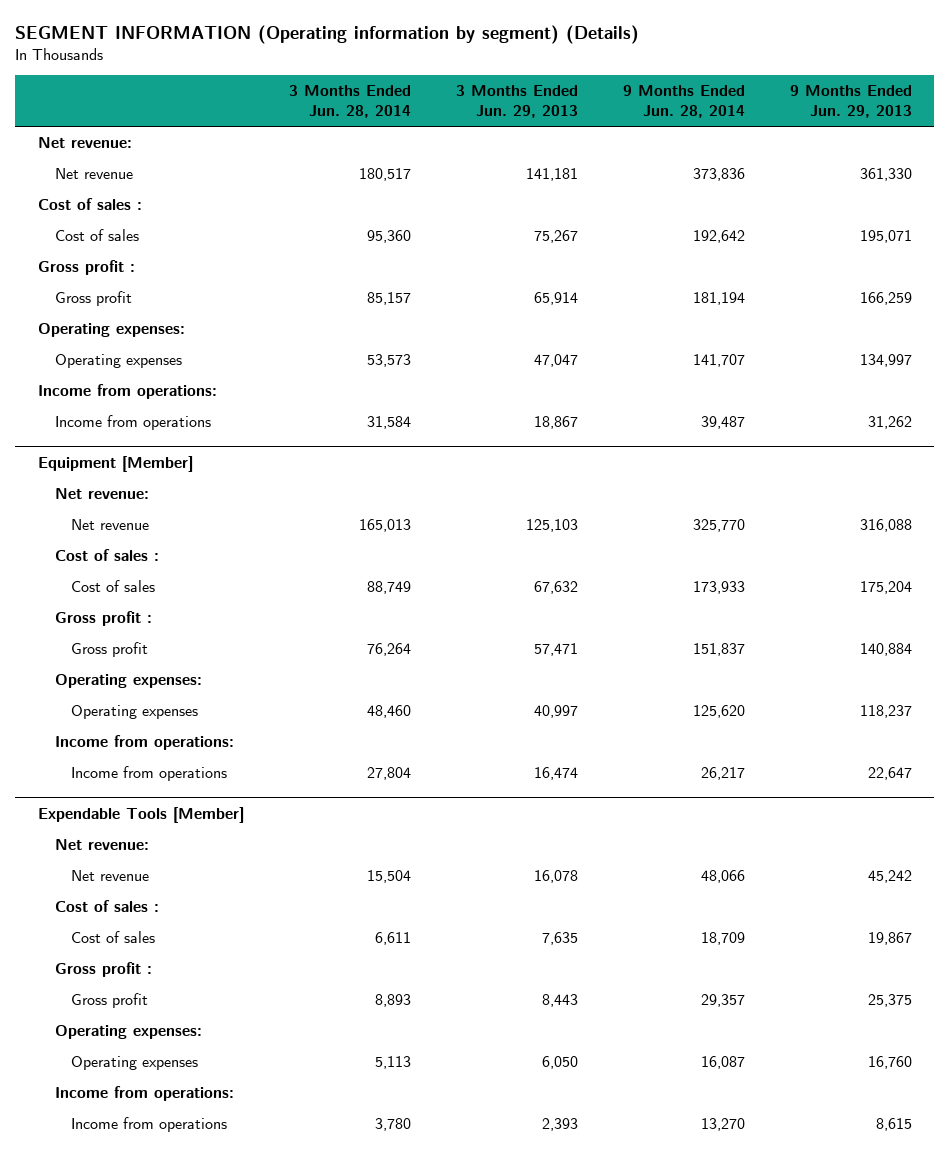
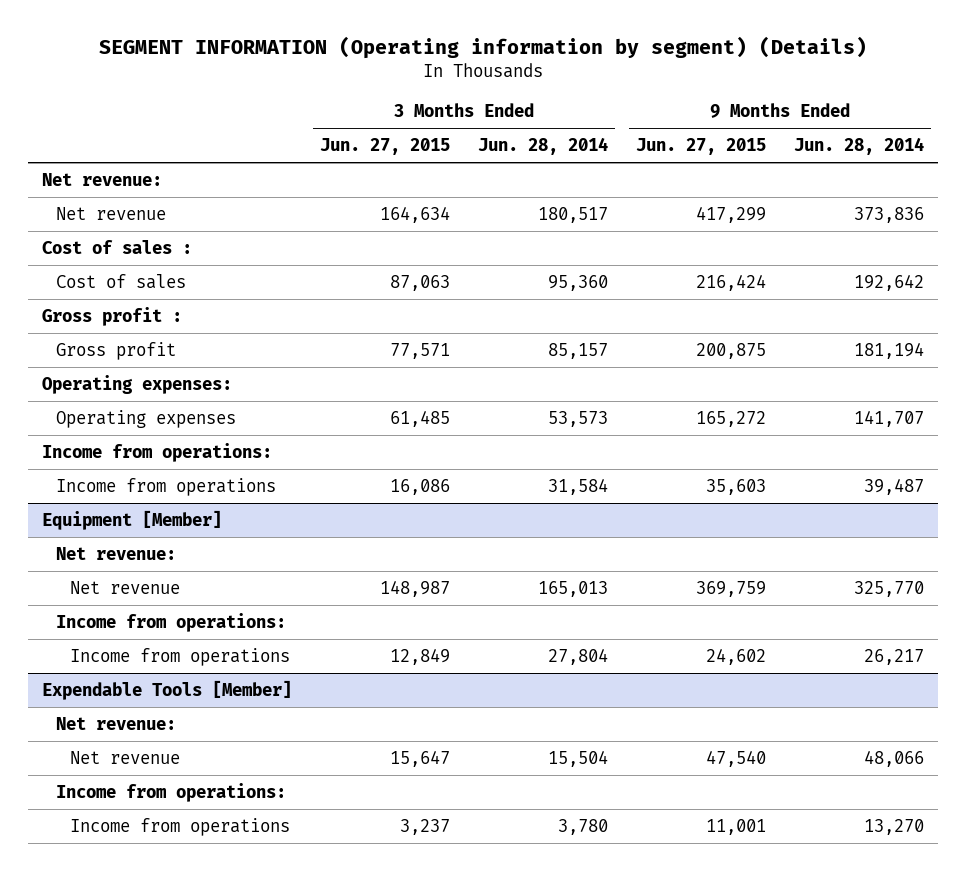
[455,84,578,118] 3 Months Ended Jun. 29, 2013 -> none
[789,84,912,118] 9 Months Ended Jun. 29, 2013 -> none
none -> [319,138,450,156] Jun. 27, 2015
none -> [636,138,767,156] Jun. 27, 2015
[54,548,159,561] Cost of sales : -> none
[71,579,156,592] Cost of sales -> none
[54,610,152,626] Gross profit : -> none
[71,641,149,657] Gross profit -> none
[54,673,202,688] Operating expenses: -> none
[71,704,199,719] Operating expenses -> none
[54,899,159,912] Cost of sales : -> none
[71,930,156,943] Cost of sales -> none
[54,961,152,977] Gross profit : -> none
[71,992,149,1008] Gross profit -> none
[54,1024,202,1039] Operating expenses: -> none
[71,1055,199,1070] Operating expenses -> none

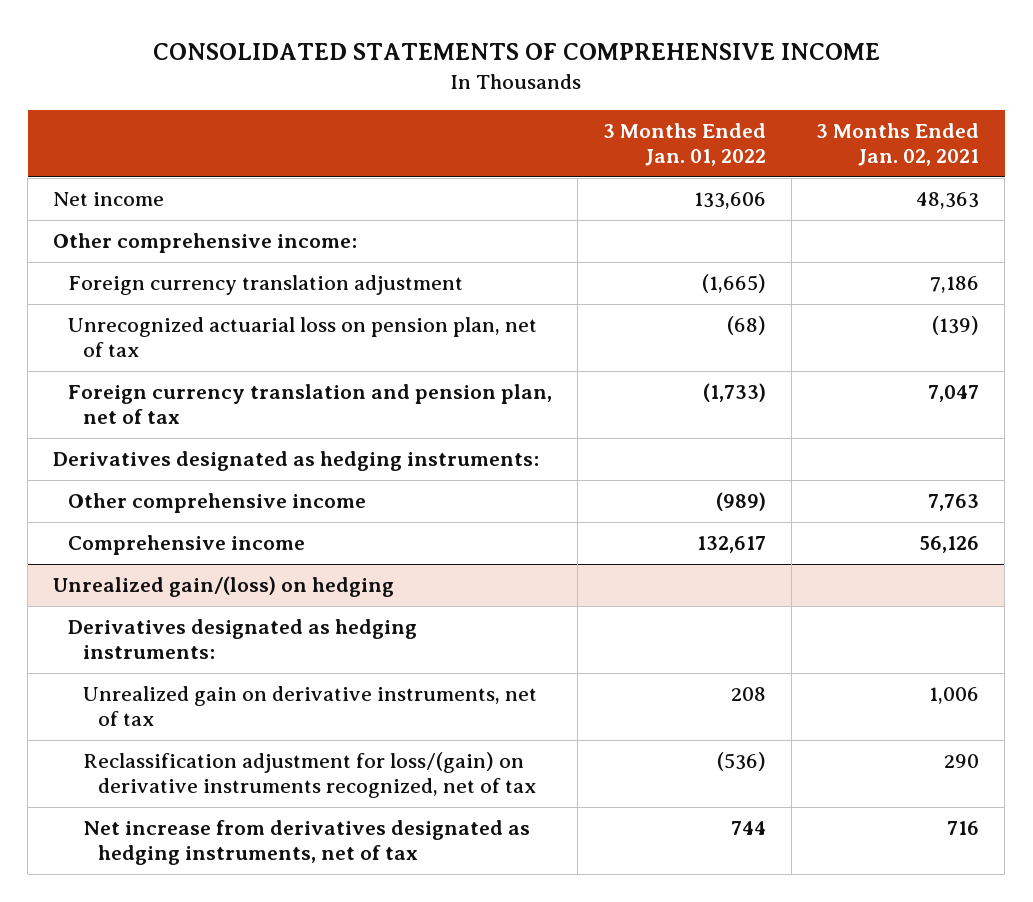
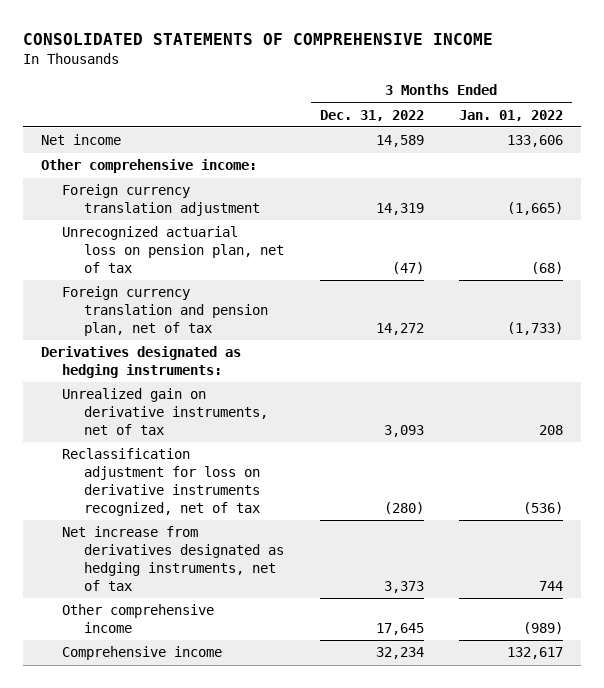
[816,122,980,167] 3 Months Ended Jan. 02, 2021 -> none
none -> [319,109,424,121] Dec. 31, 2022
[53,576,395,598] Unrealized gain/(loss) on hedging -> none
[67,619,417,660] Derivatives designated as hedging instruments: -> none
[82,752,536,799] Reclassification adjustment for loss/(gain) on derivative instruments recognized, net of tax -> [62,448,261,516] Reclassification adjustment for loss on derivative instruments recognized, net of tax
[67,493,366,514] Other comprehensive income -> [62,604,215,634] Other comprehensive income
[67,535,305,556] Comprehensive income -> [62,646,223,661] Comprehensive income

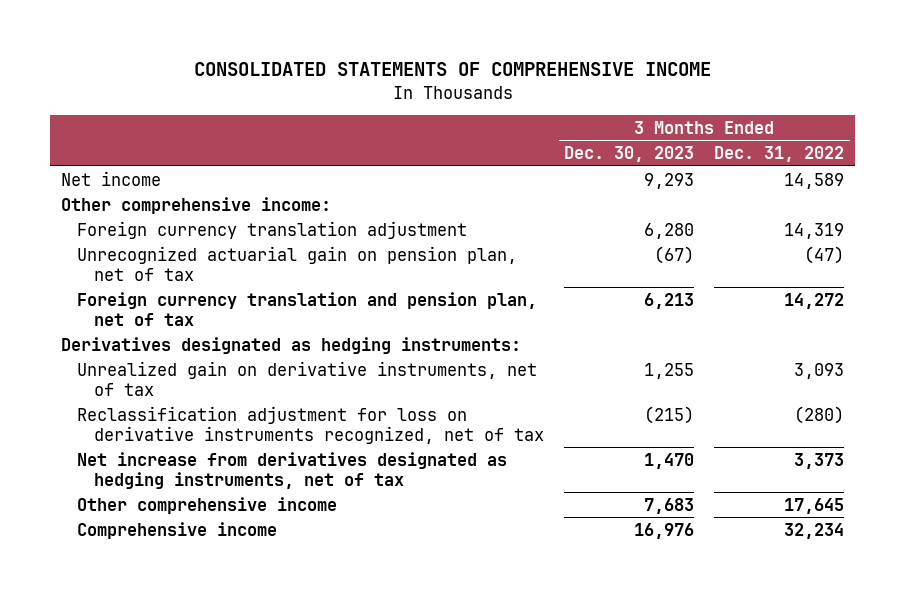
[459,109,564,121] Jan. 01, 2022 -> none
none -> [564,146,695,163] Dec. 30, 2023
[62,226,285,273] Unrecognized actuarial loss on pension plan, net of tax -> [77,245,518,281] Unrecognized actuarial gain on pension plan, net of tax

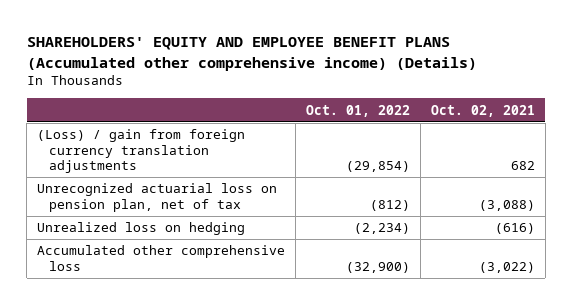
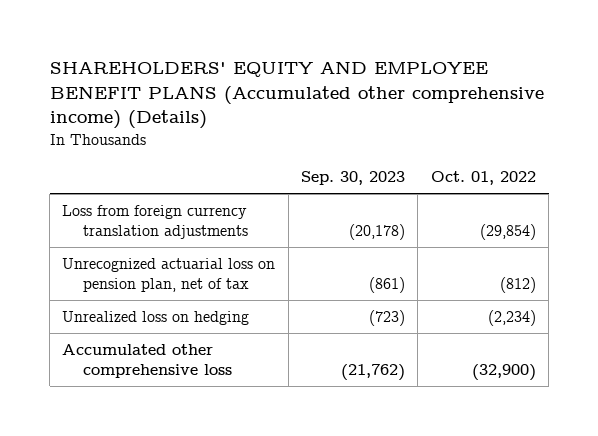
[430,104,535,117] Oct. 02, 2021 -> none
none -> [301,171,406,186] Sep. 30, 2023
[37,129,246,173] (Loss) / gain from foreign currency translation adjustments -> [62,204,248,240] Loss from foreign currency translation adjustments

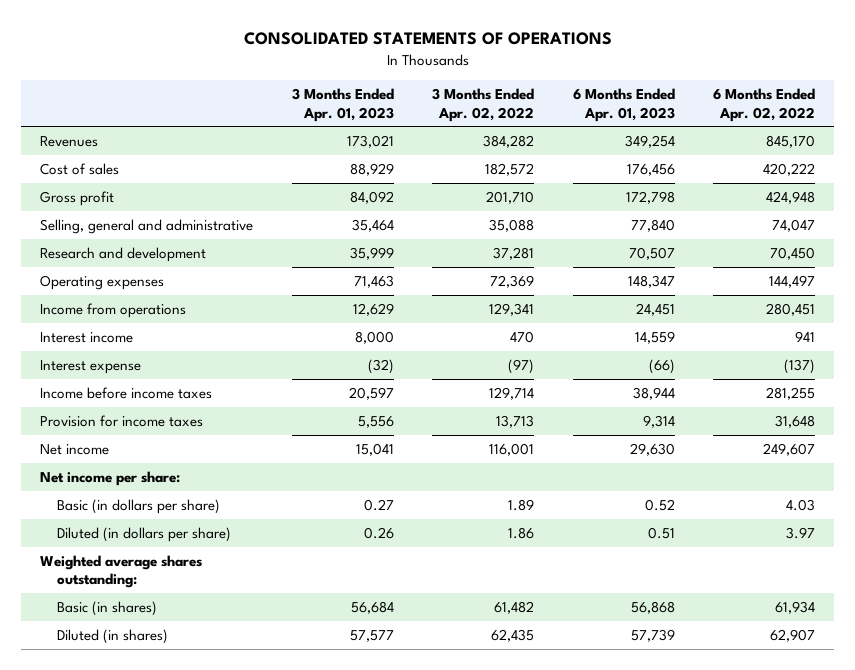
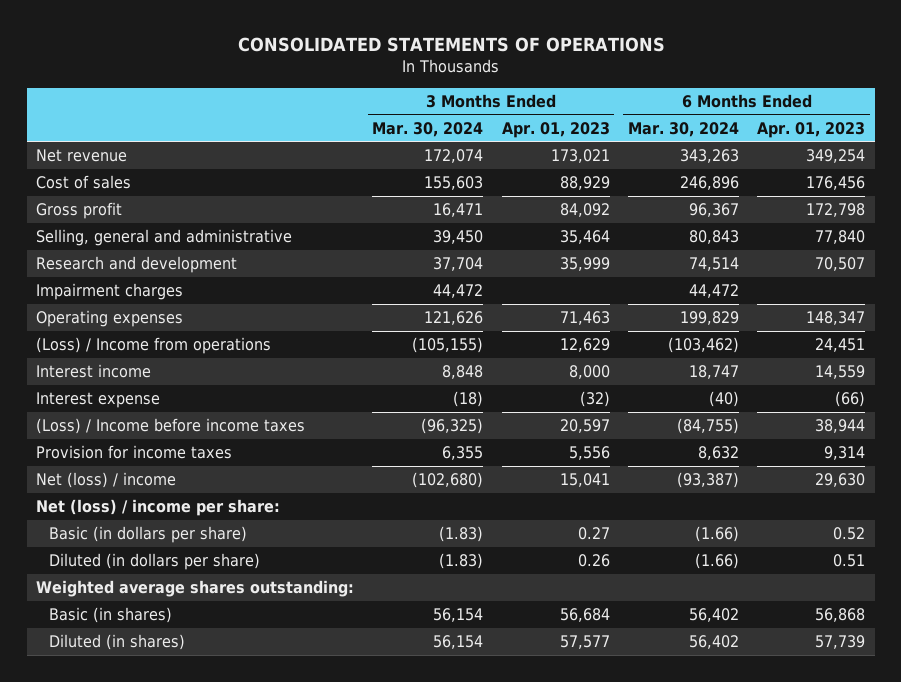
[432,87,535,122] 3 Months Ended Apr. 02, 2022 -> none
[713,87,816,122] 6 Months Ended Apr. 02, 2022 -> none
none -> [372,121,484,137] Mar. 30, 2024
none -> [627,121,739,137] Mar. 30, 2024
[40,135,99,147] Revenues -> [35,149,127,163] Net revenue
none -> [35,283,183,301] Impairment charges
[40,302,187,318] Income from operations -> [35,337,271,355] (Loss) / Income from operations
[40,386,213,399] Income before income taxes -> [35,418,305,435] (Loss) / Income before income taxes
[40,443,110,455] Net income -> [35,472,176,489] Net (loss) / income
[40,470,181,486] Net income per share: -> [35,499,280,517] Net (loss) / income per share:

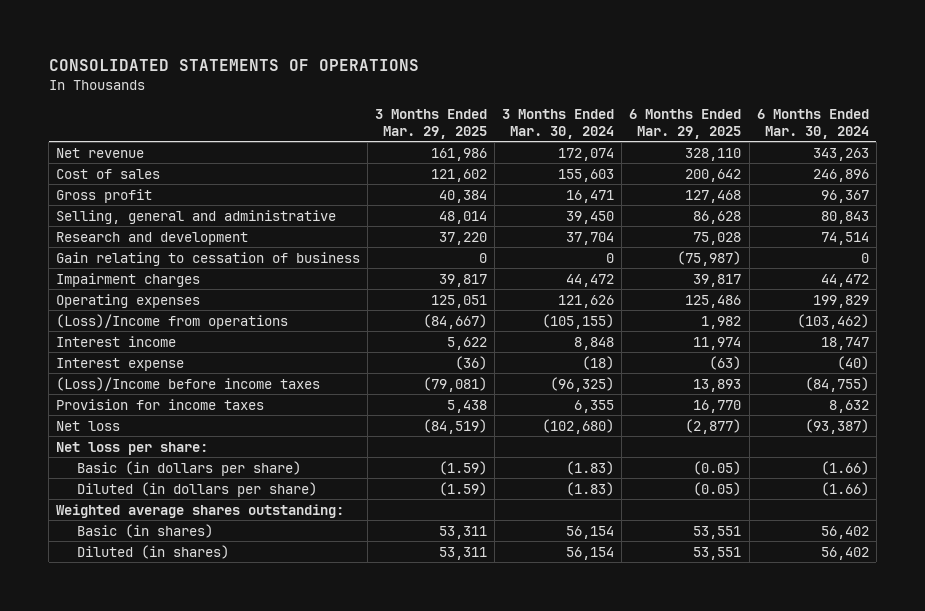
[501,121,610,138] Apr. 01, 2023 -> none
[757,121,866,138] Apr. 01, 2023 -> none
none -> [375,109,488,139] 3 Months Ended Mar. 29, 2025
none -> [629,109,742,139] 6 Months Ended Mar. 29, 2025
none -> [56,251,361,266] Gain relating to cessation of business
[35,337,271,355] (Loss) / Income from operations -> [56,313,289,329] (Loss)/Income from operations
[35,418,305,435] (Loss) / Income before income taxes -> [56,376,321,391] (Loss)/Income before income taxes
[35,472,176,489] Net (loss) / income -> [56,420,121,431] Net loss
[35,499,280,517] Net (loss) / income per share: -> [56,441,209,455] Net loss per share:

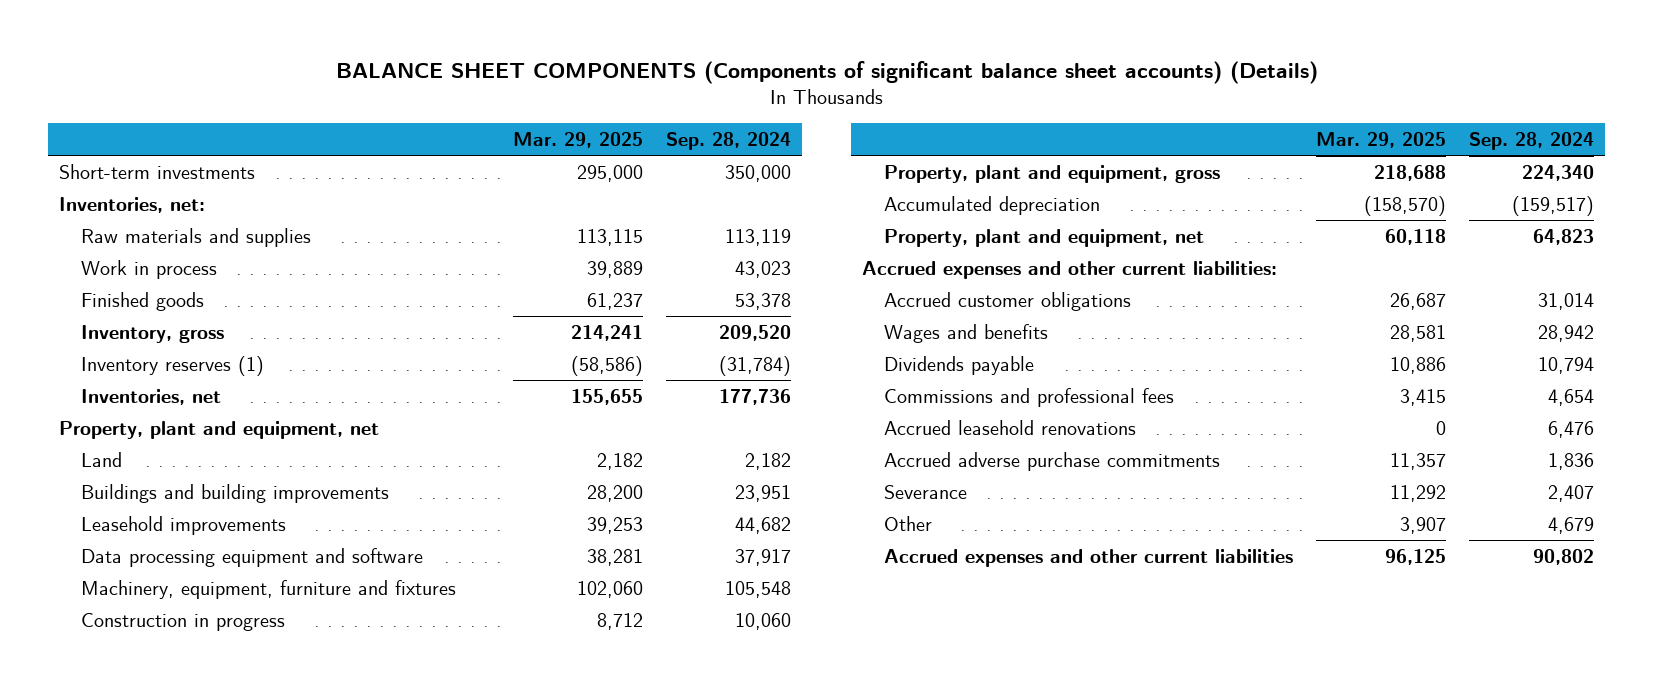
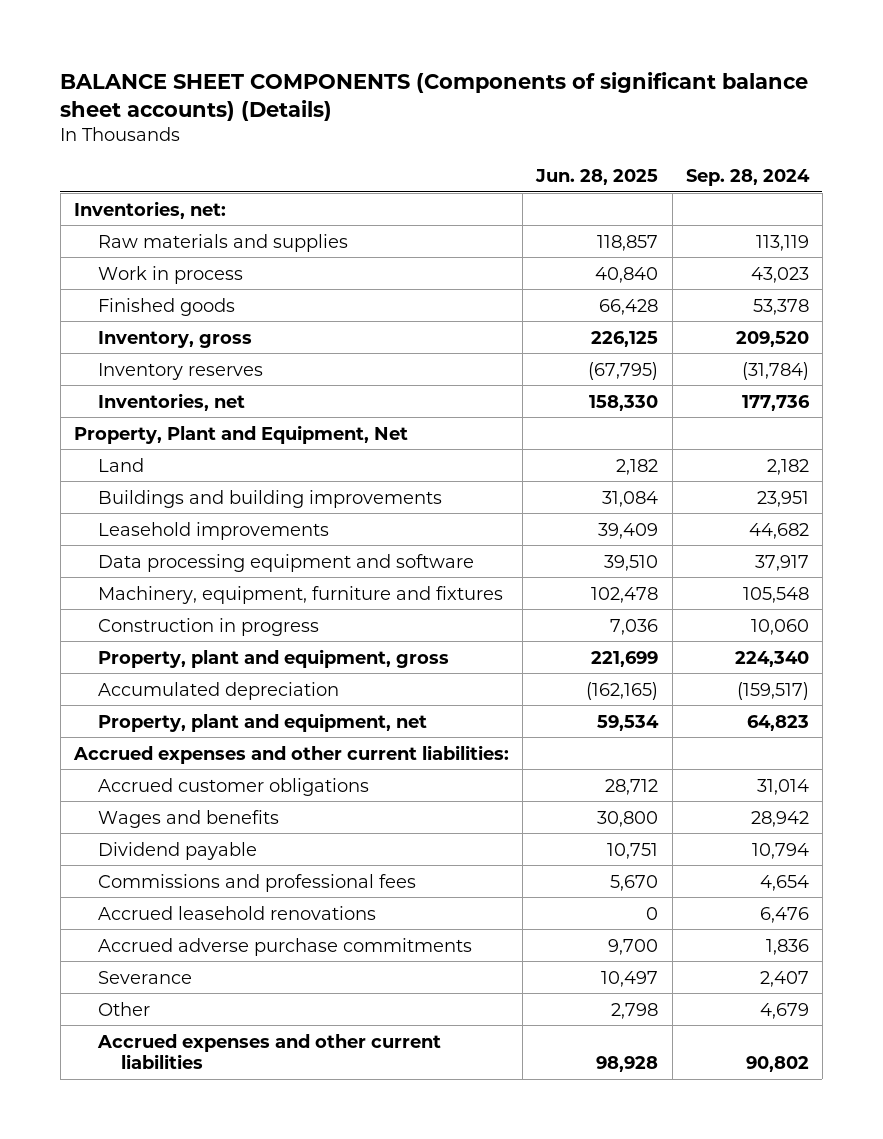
[513,131,644,148] Mar. 29, 2025 -> none
none -> [535,168,659,185] Jun. 28, 2025
[59,163,256,179] Short-term investments -> none
[81,355,265,376] Inventory reserves (1) -> [97,362,263,380] Inventory reserves
[59,420,380,439] Property, plant and equipment, net -> [74,424,409,444] Property, Plant and Equipment, Net
[883,355,1034,375] Dividends payable -> [97,841,257,860] Dividend payable

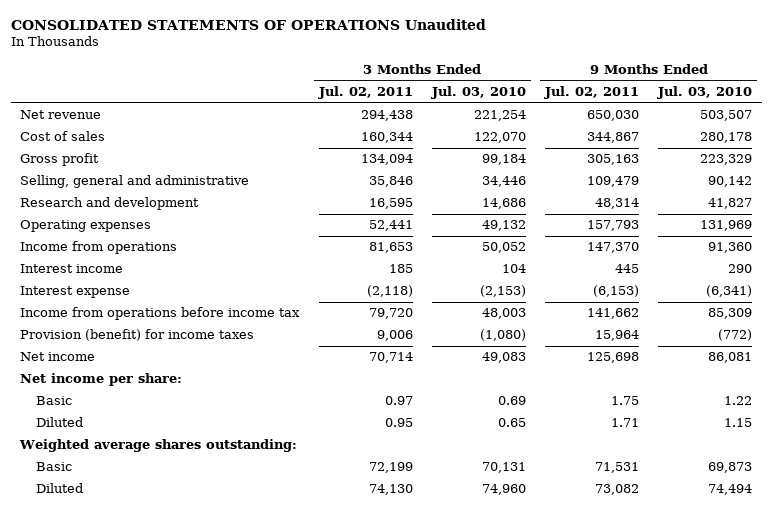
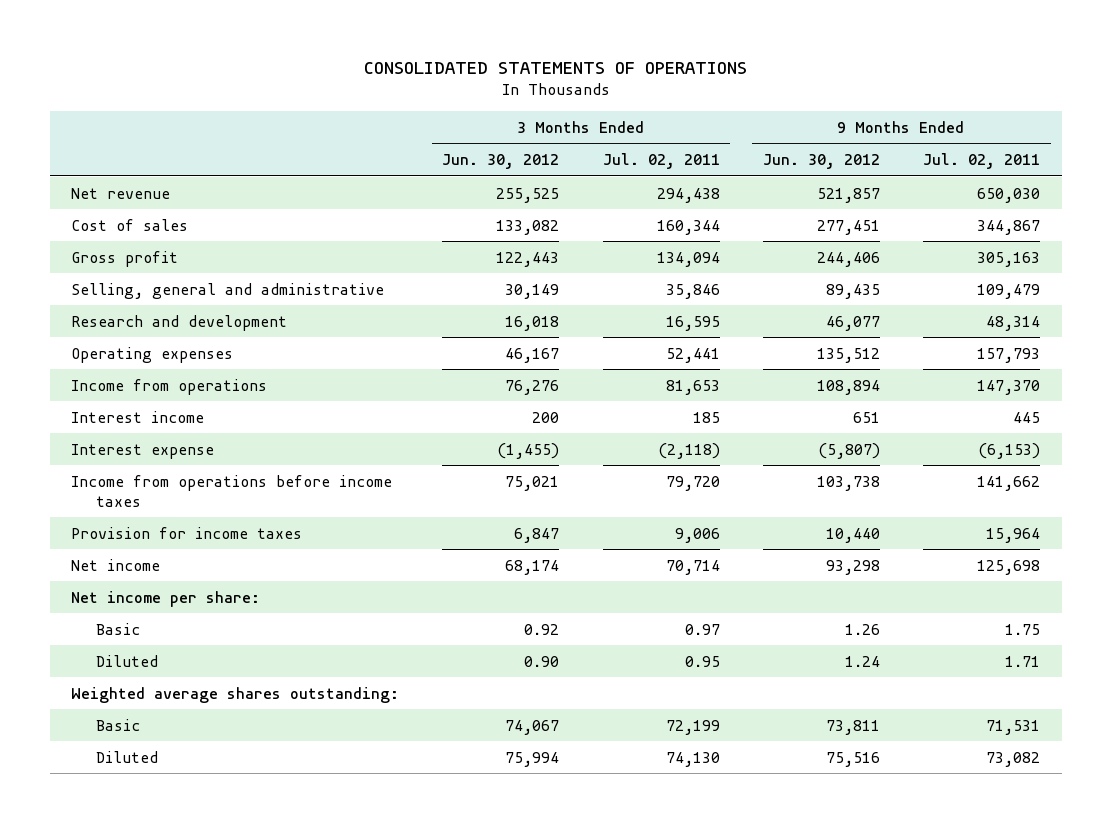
[10,18,486,30] CONSOLIDATED STATEMENTS OF OPERATIONS Unaudited -> [363,62,747,75] CONSOLIDATED STATEMENTS OF OPERATIONS
[430,86,526,100] Jul. 03, 2010 -> none
[657,86,753,100] Jul. 03, 2010 -> none
none -> [442,153,560,169] Jun. 30, 2012
none -> [762,153,880,169] Jun. 30, 2012
[20,307,301,321] Income from operations before income tax -> [71,474,393,507] Income from operations before income taxes
[20,329,255,342] Provision (benefit) for income taxes -> [71,526,303,539] Provision for income taxes

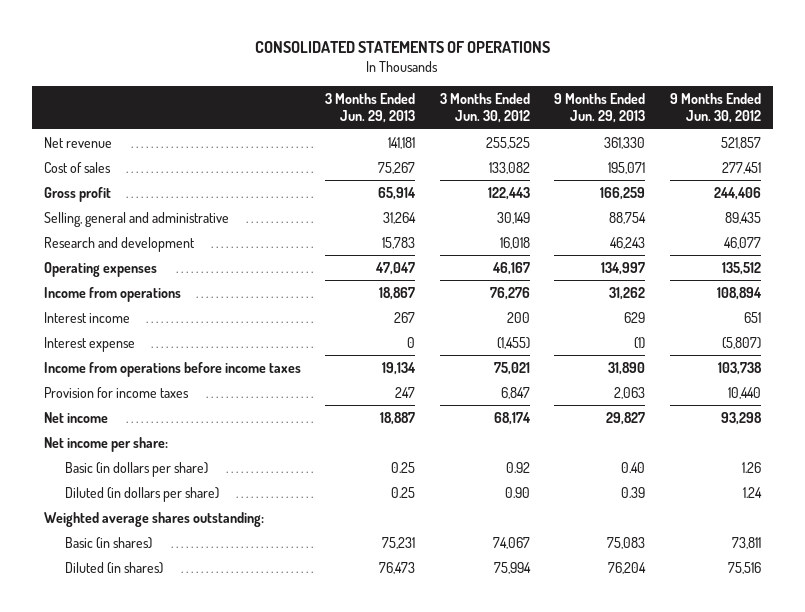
[602,152,720,169] Jul. 02, 2011 -> none
[923,152,1041,169] Jul. 02, 2011 -> none
none -> [325,92,416,124] 3 Months Ended Jun. 29, 2013
none -> [554,92,646,124] 9 Months Ended Jun. 29, 2013
[96,622,141,635] Basic -> [65,461,209,477] Basic (in dollars per share)
[96,654,159,667] Diluted -> [65,486,220,502] Diluted (in dollars per share)
[96,718,141,731] Basic -> [65,536,153,549] Basic (in shares)
[96,750,159,763] Diluted -> [65,561,164,574] Diluted (in shares)

